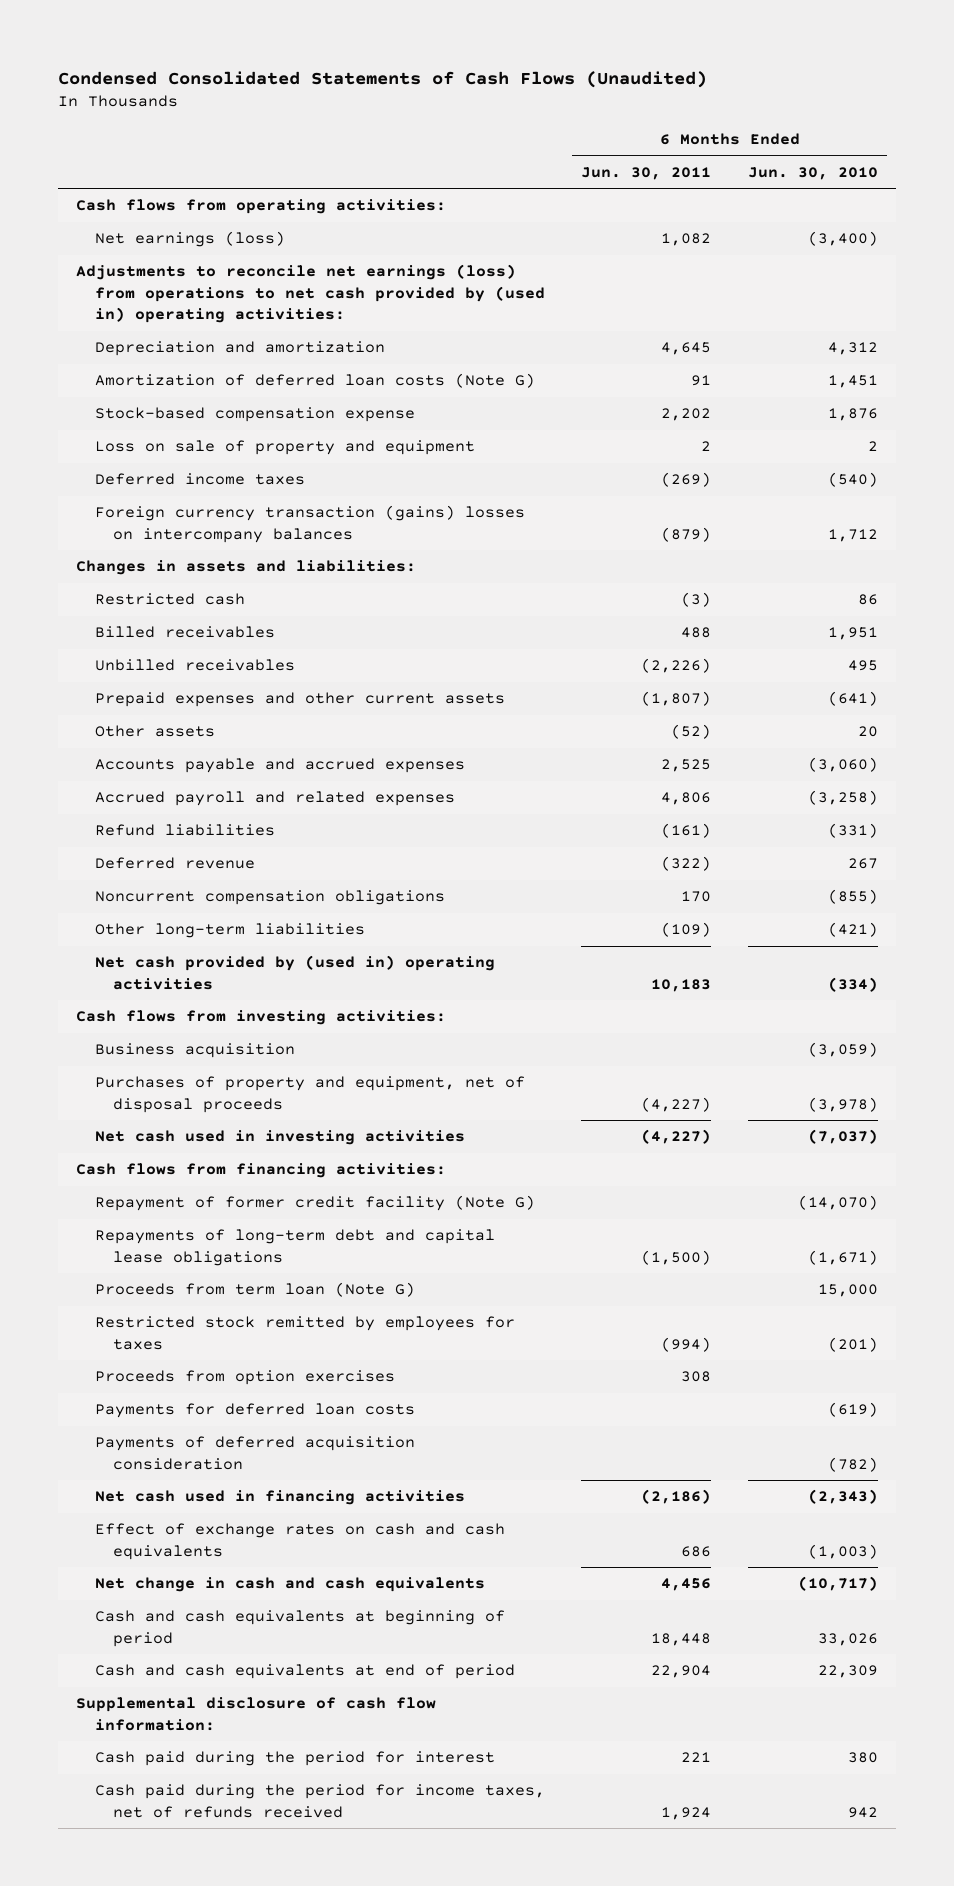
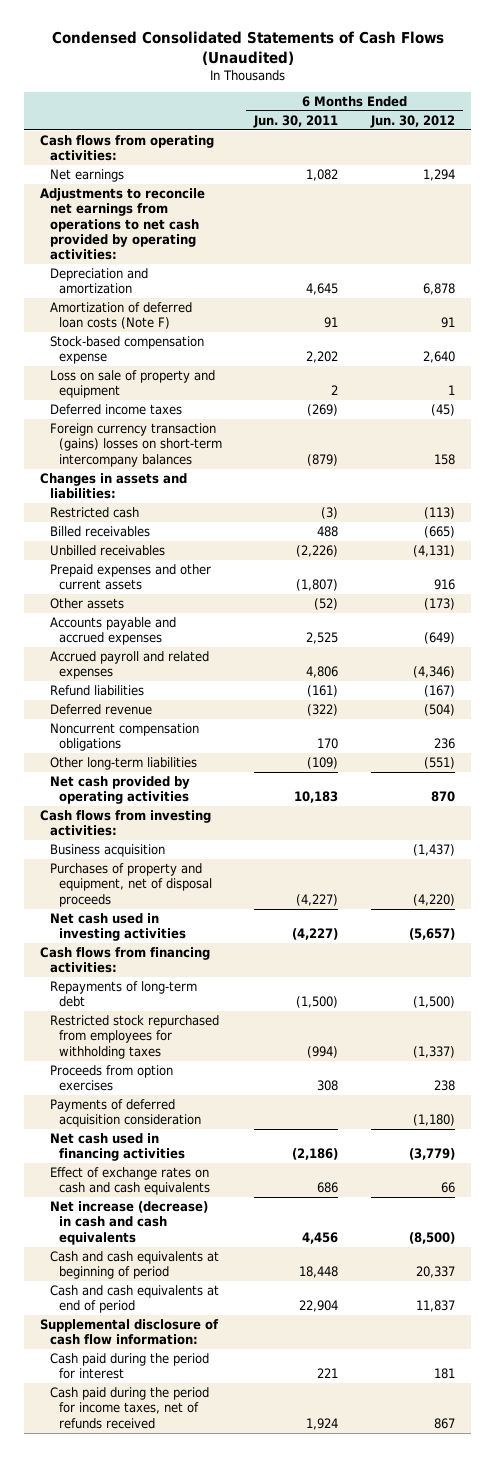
[747,166,878,180] Jun. 30, 2010 -> none
none -> [370,114,456,128] Jun. 30, 2012
[94,231,285,248] Net earnings (loss) -> [49,169,124,183] Net earnings
[76,264,545,324] Adjustments to reconcile net earnings (loss) from operations to net cash provided by (used in) operating activities: -> [40,188,206,261] Adjustments to reconcile net earnings from operations to net cash provided by operating activities:
[94,373,535,389] Amortization of deferred loan costs (Note G) -> [49,302,192,330] Amortization of deferred loan costs (Note F)
[94,505,525,543] Foreign currency transaction (gains) losses on intercompany balances -> [49,423,222,467] Foreign currency transaction (gains) losses on short-term intercompany balances
[94,955,495,990] Net cash provided by (used in) operating activities -> [49,776,190,805] Net cash provided by operating activities
[94,1195,535,1212] Repayment of former credit facility (Note G) -> none
[94,1282,415,1298] Proceeds from term loan (Note G) -> none
[94,1229,495,1266] Repayments of long-term debt and capital lease obligations -> [49,981,197,1008] Repayments of long-term debt
[94,1316,515,1350] Restricted stock remitted by employees for taxes -> [49,1015,219,1059] Restricted stock repurchased from employees for withholding taxes
[94,1403,415,1419] Payments for deferred loan costs -> none
[94,1577,485,1593] Net change in cash and cash equivalents -> [49,1201,208,1245] Net increase (decrease) in cash and cash equivalents

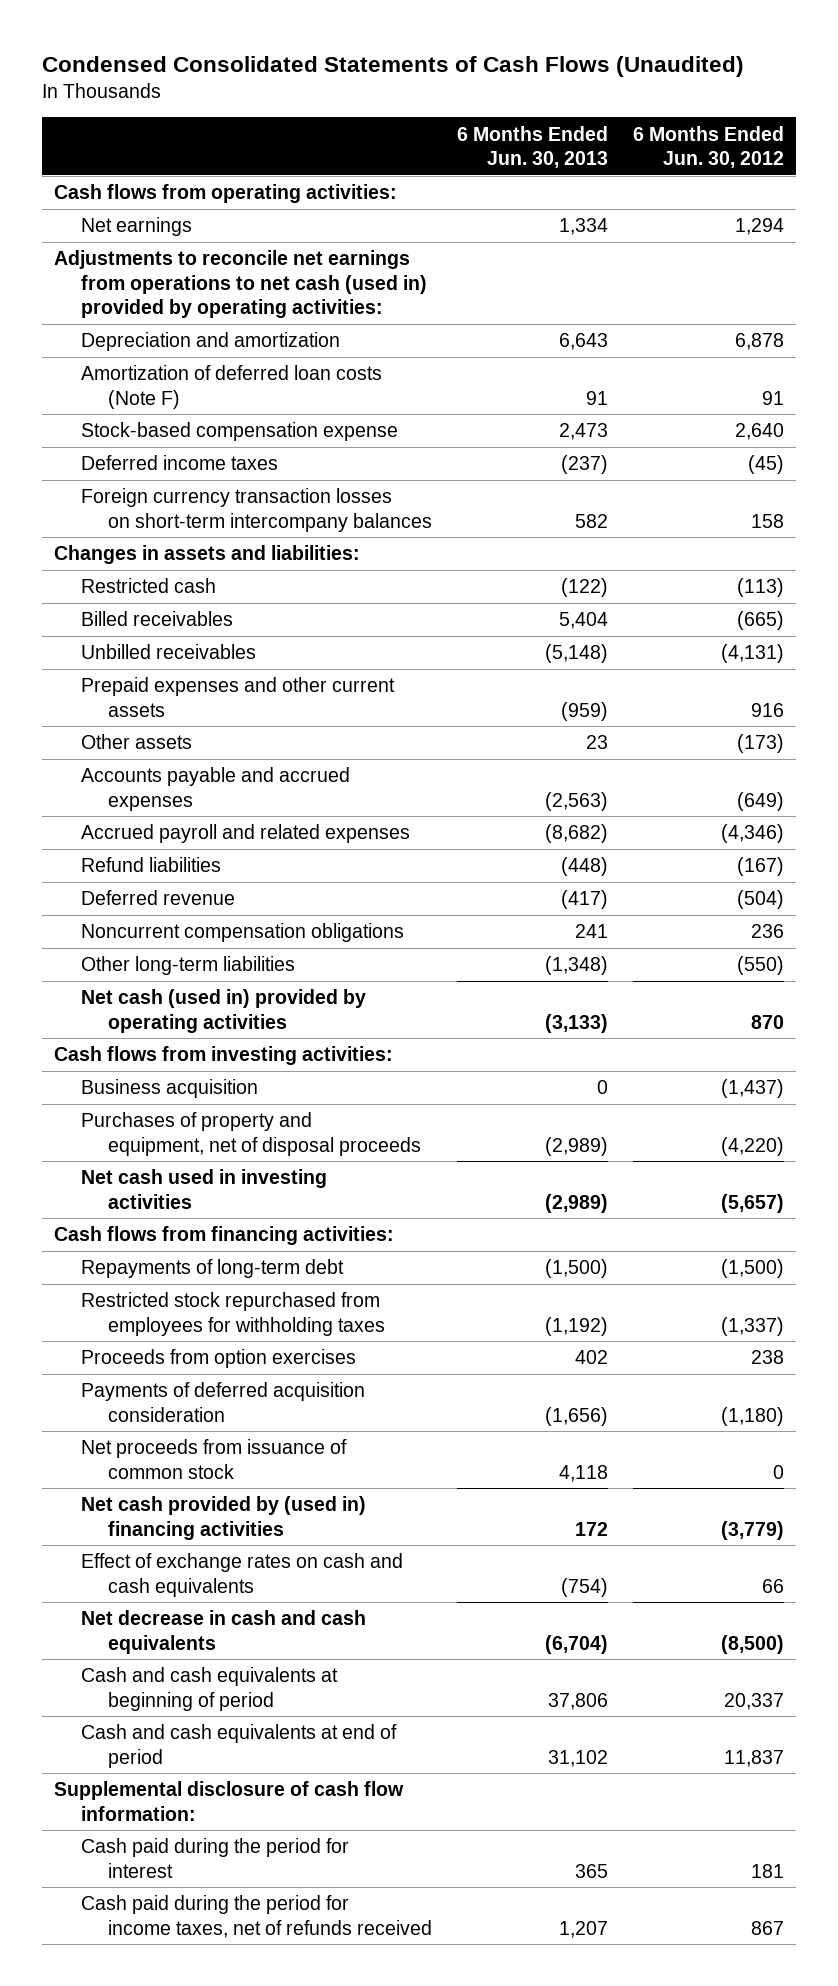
[253,114,339,128] Jun. 30, 2011 -> none
none -> [456,125,608,168] 6 Months Ended Jun. 30, 2013
[40,188,206,261] Adjustments to reconcile net earnings from operations to net cash provided by operating activities: -> [54,250,428,318] Adjustments to reconcile net earnings from operations to net cash (used in) provided by operating activities:
[49,370,215,399] Loss on sale of property and equipment -> none
[49,423,222,467] Foreign currency transaction (gains) losses on short-term intercompany balances -> [81,488,432,532] Foreign currency transaction losses on short-term intercompany balances
[424,757,456,770] (551) -> [736,956,784,976] (550)
[49,776,190,805] Net cash provided by operating activities -> [81,989,367,1033] Net cash (used in) provided by operating activities
none -> [81,1439,348,1479] Net proceeds from issuance of common stock
[49,1133,185,1162] Net cash used in financing activities -> [81,1496,367,1540] Net cash provided by (used in) financing activities
[49,1201,208,1245] Net increase (decrease) in cash and cash equivalents -> [81,1610,367,1654] Net decrease in cash and cash equivalents

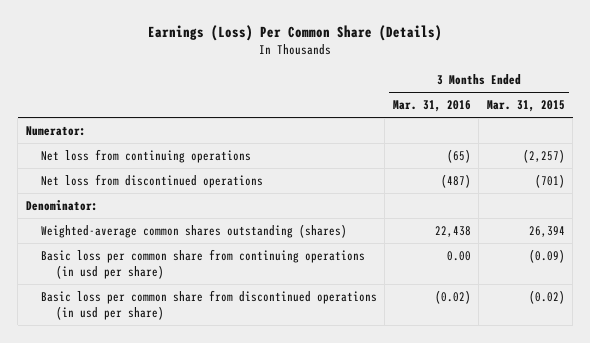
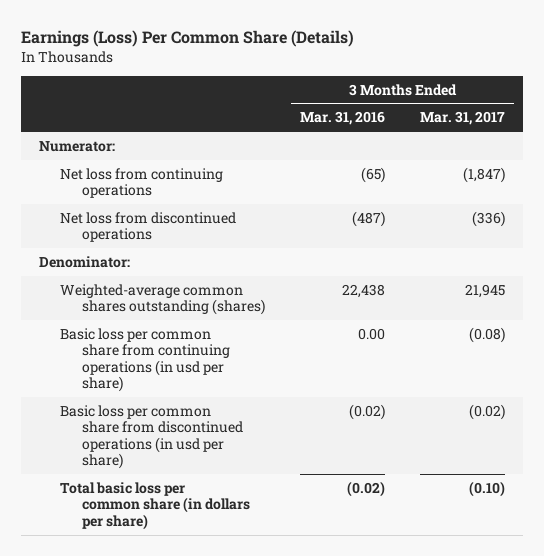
[486,100,565,113] Mar. 31, 2015 -> none
none -> [420,111,506,126] Mar. 31, 2017
none -> [60,481,251,530] Total basic loss per common share (in dollars per share)

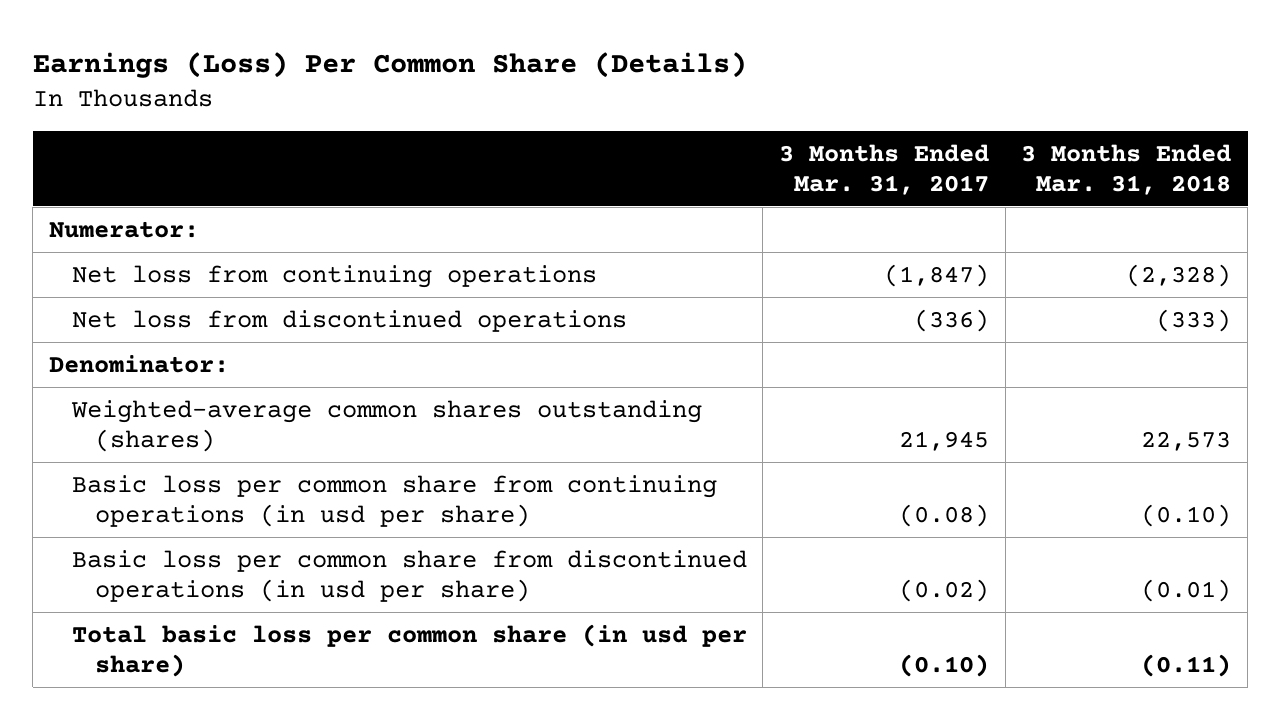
[300,111,386,126] Mar. 31, 2016 -> none
none -> [1021,143,1232,195] 3 Months Ended Mar. 31, 2018
[60,481,251,530] Total basic loss per common share (in dollars per share) -> [71,623,747,677] Total basic loss per common share (in usd per share)

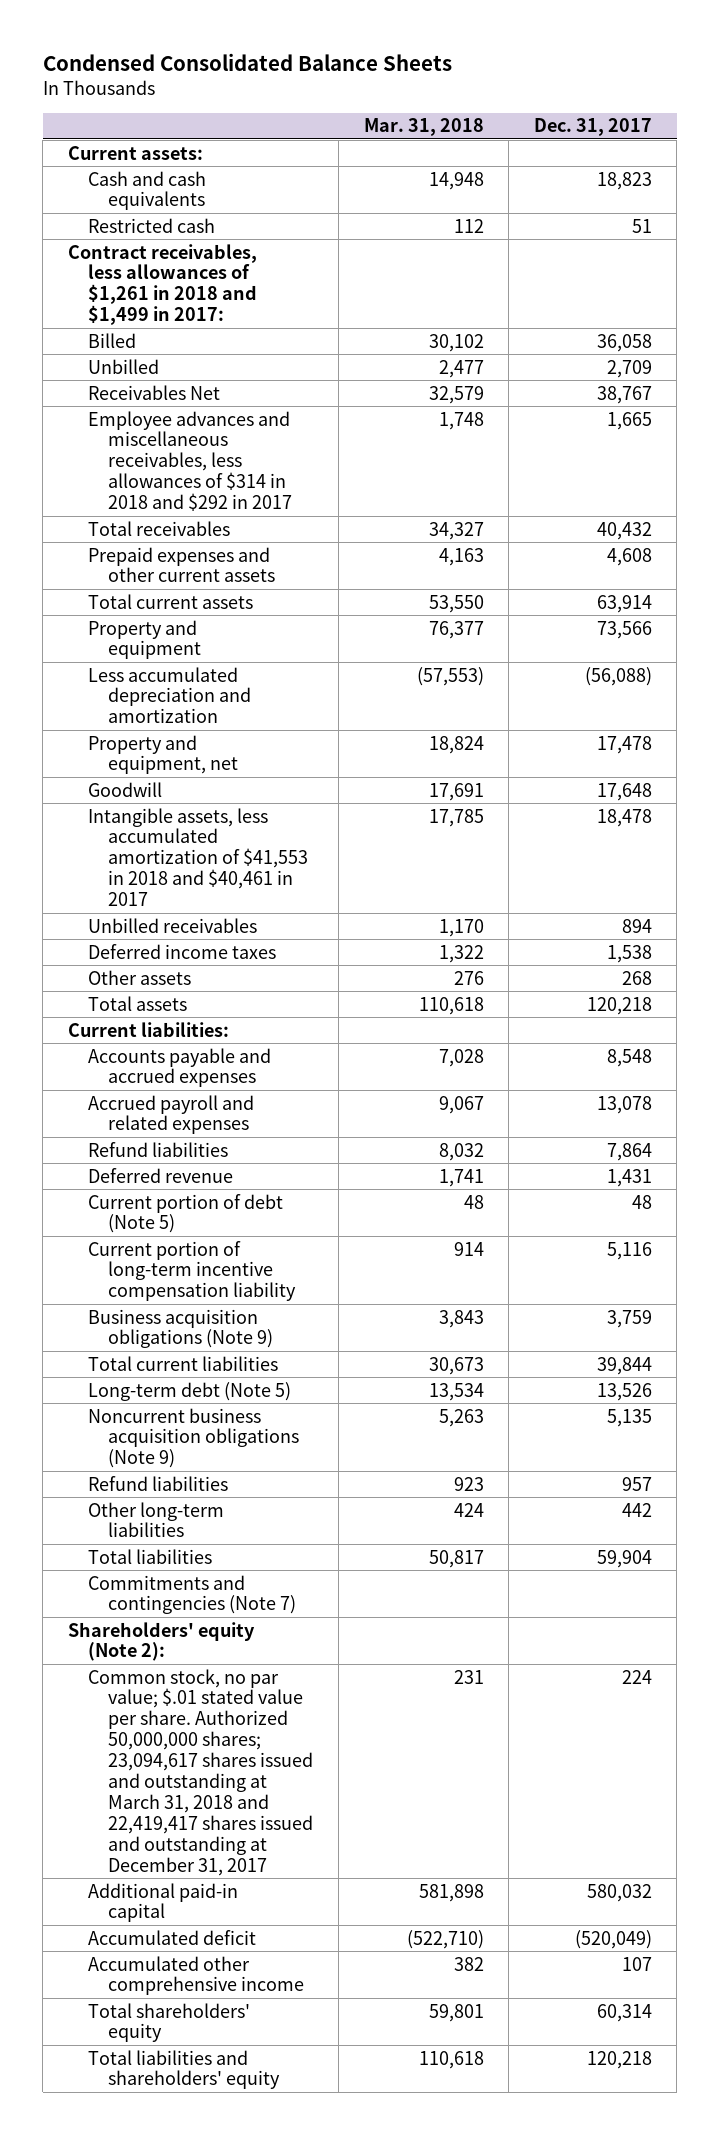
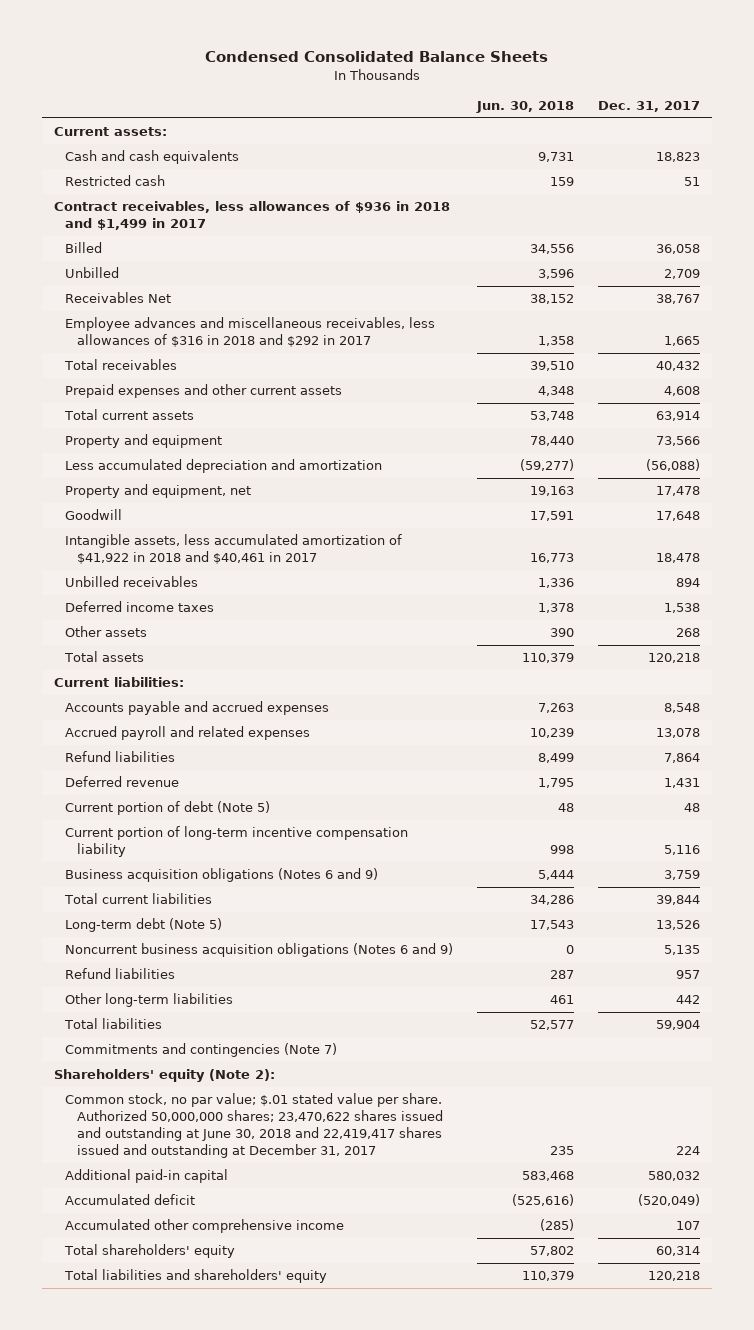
[363,118,484,137] Mar. 31, 2018 -> none
none -> [476,100,575,113] Jun. 30, 2018
[67,243,258,326] Contract receivables, less allowances of $1,261 in 2018 and $1,499 in 2017: -> [53,201,450,231] Contract receivables, less allowances of $936 in 2018 and $1,499 in 2017
[88,410,293,512] Employee advances and miscellaneous receivables, less allowances of $314 in 2018 and $292 in 2017 -> [65,317,436,348] Employee advances and miscellaneous receivables, less allowances of $316 in 2018 and $292 in 2017
[88,807,309,907] Intangible assets, less accumulated amortization of $41,553 in 2018 and $40,461 in 2017 -> [65,534,403,565] Intangible assets, less accumulated amortization of $41,922 in 2018 and $40,461 in 2017
[88,1308,274,1349] Business acquisition obligations (Note 9) -> [65,868,379,883] Business acquisition obligations (Notes 6 and 9)
[88,1407,300,1469] Noncurrent business acquisition obligations (Note 9) -> [65,943,454,958] Noncurrent business acquisition obligations (Notes 6 and 9)
[88,1668,314,1876] Common stock, no par value; $.01 stated value per share. Authorized 50,000,000 shares; 23,094,617 shares issued and outstanding at March 31, 2018 and 22,419,417 shares issued and outstanding at December 31, 2017 -> [65,1093,444,1158] Common stock, no par value; $.01 stated value per share. Authorized 50,000,000 shares; 23,470,622 shares issued and outstanding at June 30, 2018 and 22,419,417 shares issued and outstanding at December 31, 2017

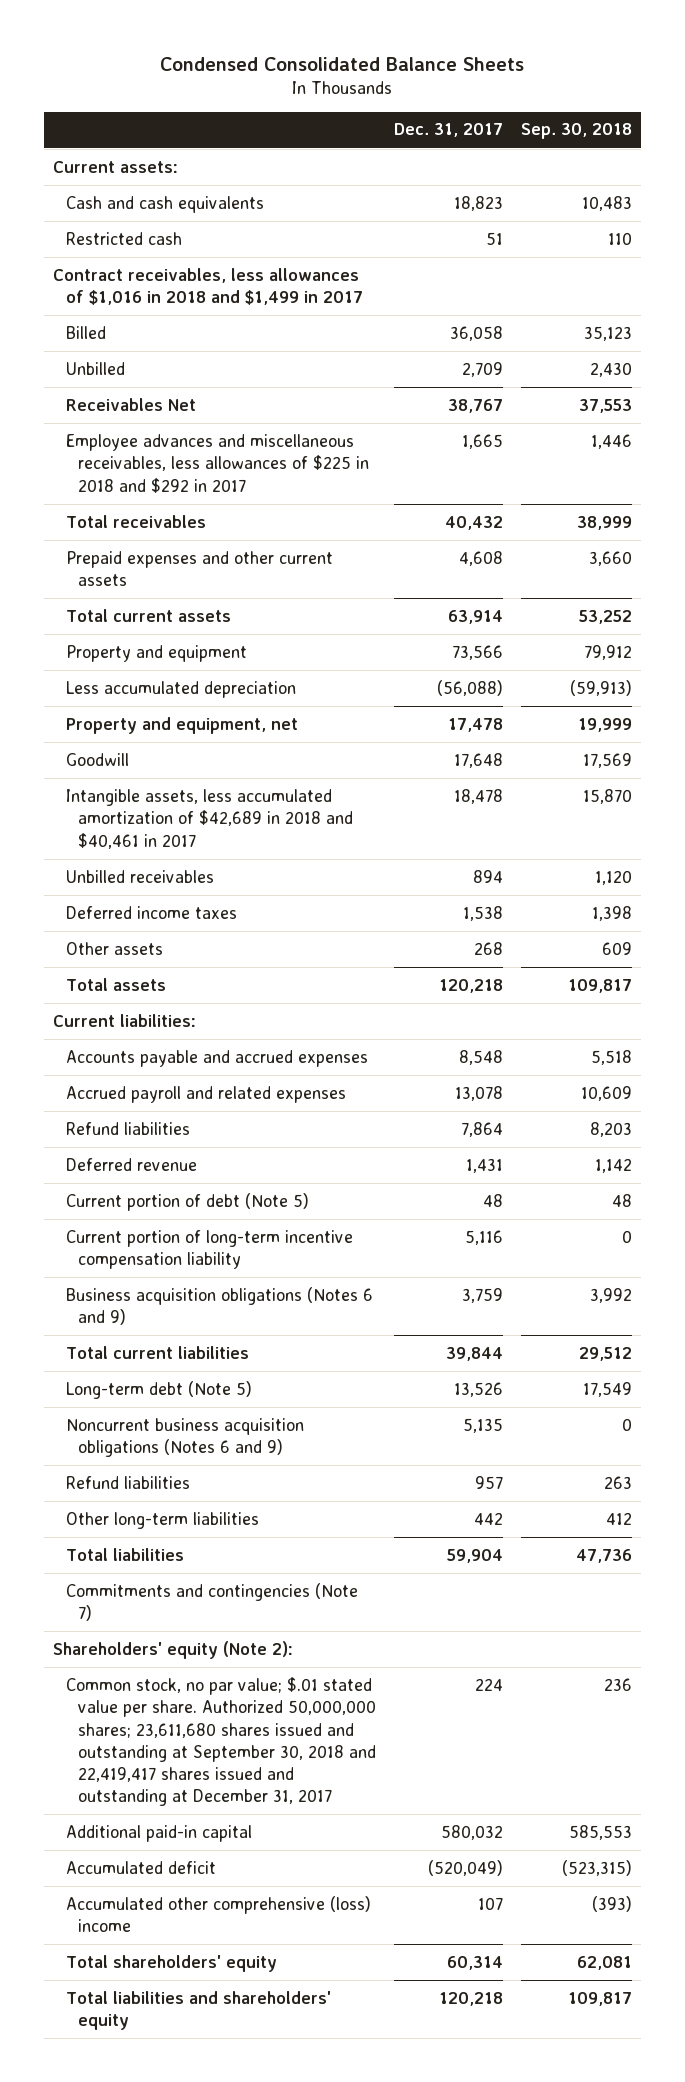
[476,100,575,113] Jun. 30, 2018 -> none
none -> [521,123,633,140] Sep. 30, 2018
[53,201,450,231] Contract receivables, less allowances of $936 in 2018 and $1,499 in 2017 -> [52,267,363,306] Contract receivables, less allowances of $1,016 in 2018 and $1,499 in 2017
[65,317,436,348] Employee advances and miscellaneous receivables, less allowances of $316 in 2018 and $292 in 2017 -> [65,433,370,493] Employee advances and miscellaneous receivables, less allowances of $225 in 2018 and $292 in 2017
[65,459,383,474] Less accumulated depreciation and amortization -> [65,680,296,698] Less accumulated depreciation
[65,534,403,565] Intangible assets, less accumulated amortization of $41,922 in 2018 and $40,461 in 2017 -> [65,788,354,849] Intangible assets, less accumulated amortization of $42,689 in 2018 and $40,461 in 2017
[65,1093,444,1158] Common stock, no par value; $.01 stated value per share. Authorized 50,000,000 shares; 23,470,622 shares issued and outstanding at June 30, 2018 and 22,419,417 shares issued and outstanding at December 31, 2017 -> [65,1676,377,1807] Common stock, no par value; $.01 stated value per share. Authorized 50,000,000 shares; 23,611,680 shares issued and outstanding at September 30, 2018 and 22,419,417 shares issued and outstanding at December 31, 2017
[65,1219,345,1234] Accumulated other comprehensive income -> [65,1895,371,1933] Accumulated other comprehensive (loss) income

